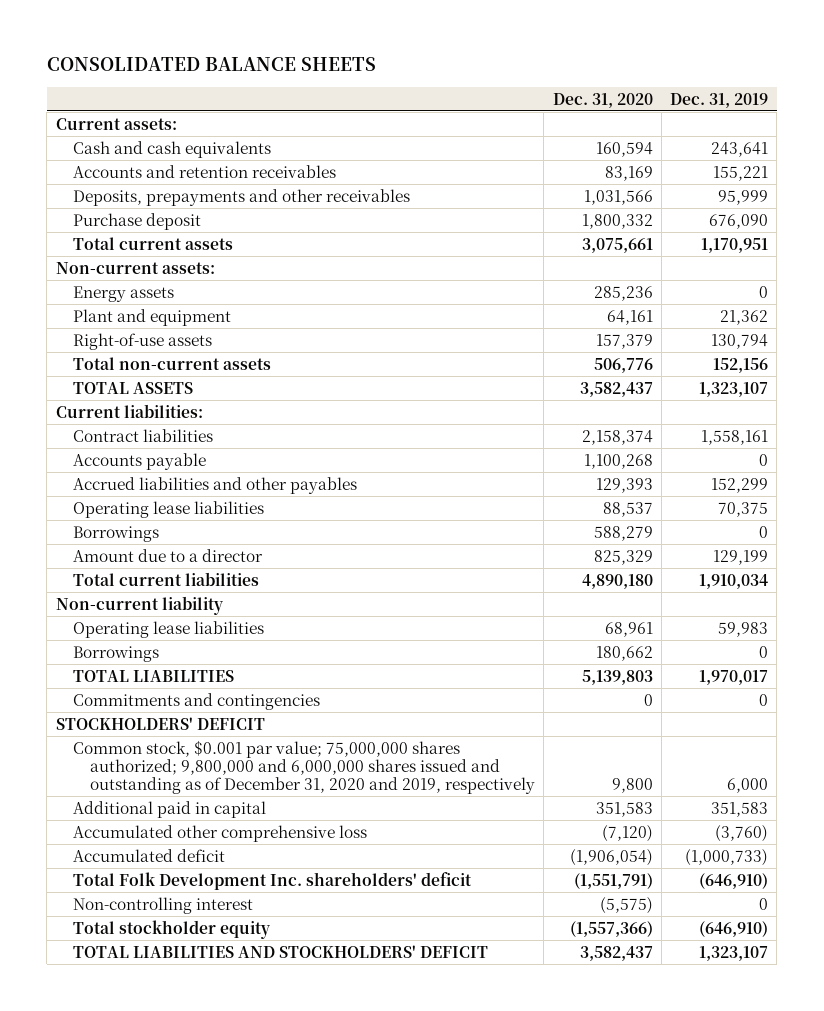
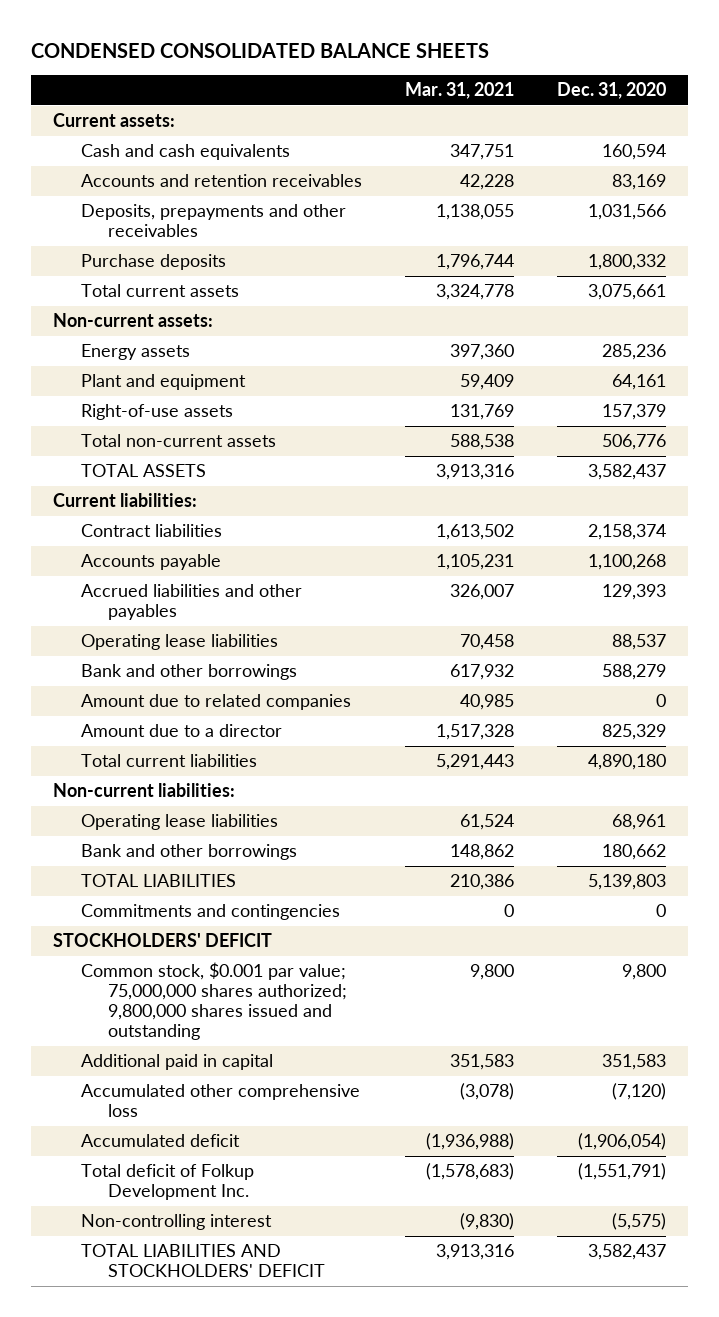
[46,57,376,72] CONSOLIDATED BALANCE SHEETS -> [31,43,490,59] CONDENSED CONSOLIDATED BALANCE SHEETS
[670,92,769,108] Dec. 31, 2019 -> none
none -> [404,82,514,100] Mar. 31, 2021
[72,212,201,230] Purchase deposit -> [80,254,226,271] Purchase deposits
[72,525,159,542] Borrowings -> [80,664,297,681] Bank and other borrowings
none -> [80,694,351,711] Amount due to related companies
[55,595,223,615] Non-current liability -> [52,783,235,798] Non-current liabilities:
[72,645,159,662] Borrowings -> [80,844,297,861] Bank and other borrowings
[72,739,535,794] Common stock, $0.001 par value; 75,000,000 shares authorized; 9,800,000 and 6,000,000 shares issued and outstanding as of December 31, 2020 and 2019, respectively -> [80,962,348,1041] Common stock, $0.001 par value; 75,000,000 shares authorized; 9,800,000 shares issued and outstanding
[72,871,472,890] Total Folk Development Inc. shareholders' deficit -> [80,1164,254,1201] Total deficit of Folkup Development Inc.
[72,919,270,939] Total stockholder equity -> none

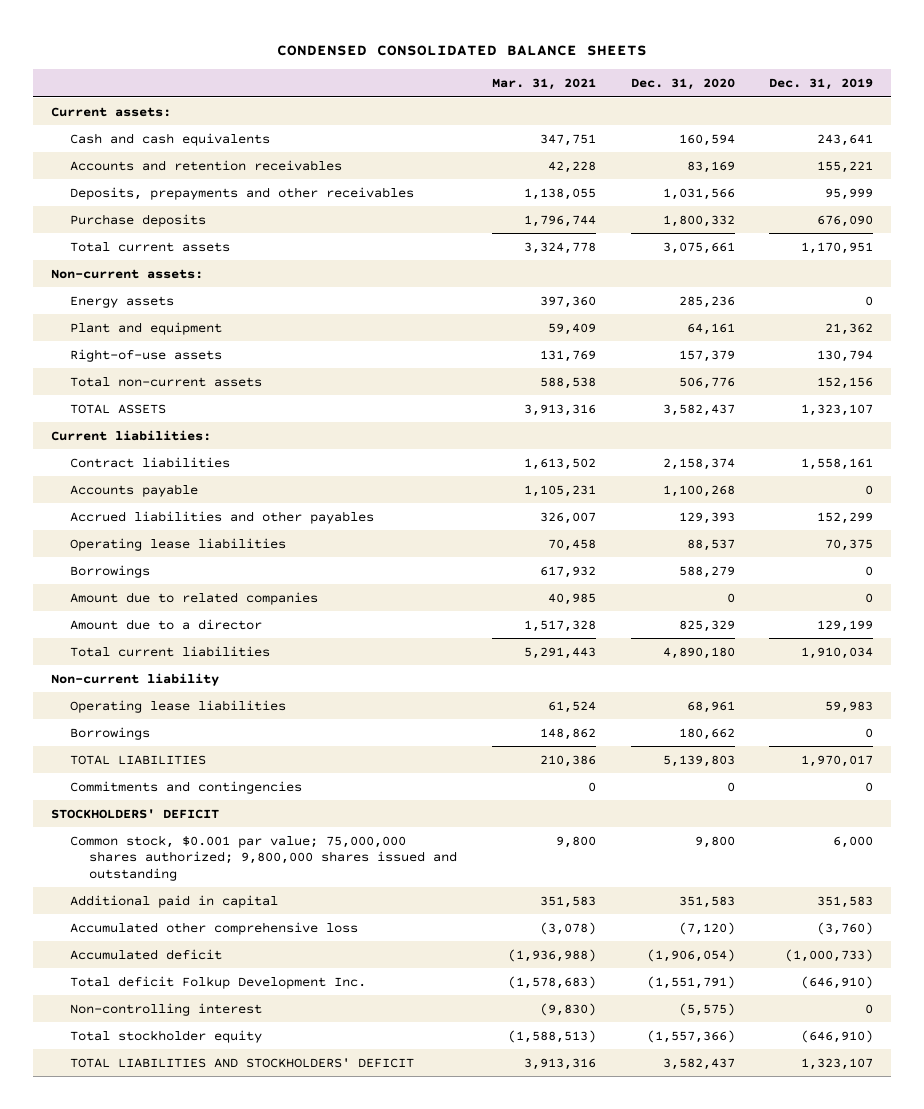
none -> [769,78,874,91] Dec. 31, 2019
[80,664,297,681] Bank and other borrowings -> [69,564,150,578] Borrowings
[52,783,235,798] Non-current liabilities: -> [50,672,219,686] Non-current liability
[80,844,297,861] Bank and other borrowings -> [69,726,150,740] Borrowings
[80,1164,254,1201] Total deficit of Folkup Development Inc. -> [69,975,366,989] Total deficit Folkup Development Inc.
none -> [69,1029,262,1043] Total stockholder equity

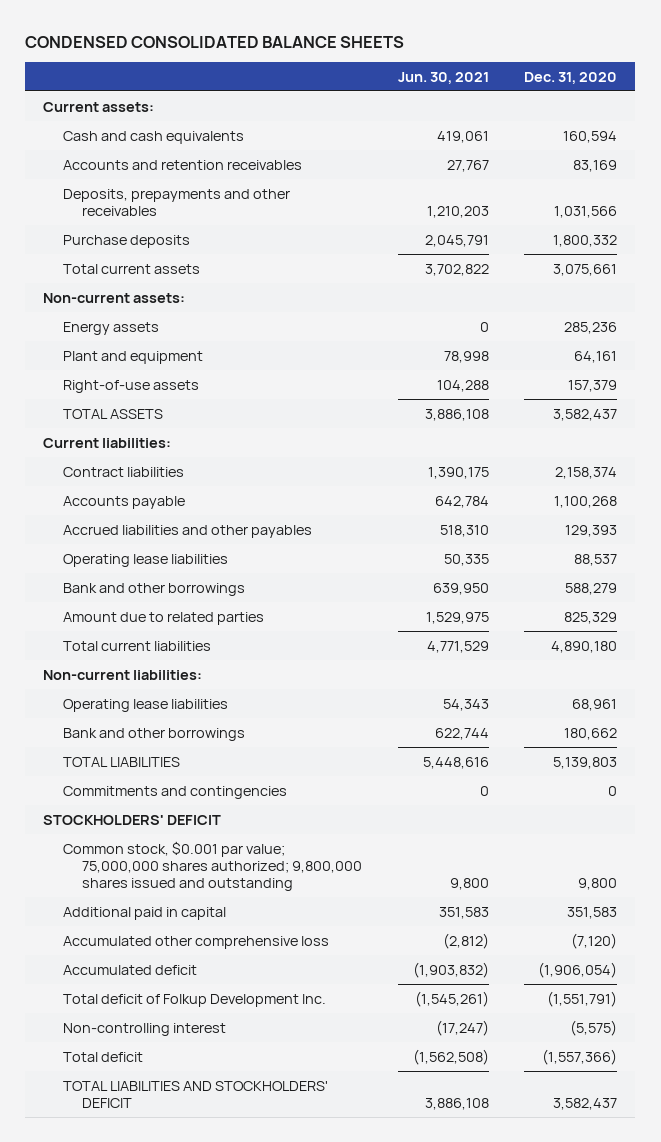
[491,78,596,91] Mar. 31, 2021 -> none
[769,78,874,91] Dec. 31, 2019 -> none
none -> [397,71,489,84] Jun. 30, 2021
[69,376,262,387] Total non-current assets -> none
[69,618,262,630] Amount due to a director -> none
[69,564,150,578] Borrowings -> [62,582,245,596] Bank and other borrowings
[69,591,318,605] Amount due to related companies -> [62,611,264,625] Amount due to related parties
[726,592,735,603] 0 -> [564,611,618,624] 825,329
[50,672,219,686] Non-current liability -> [43,669,203,680] Non-current liabilities:
[69,726,150,740] Borrowings -> [62,727,245,741] Bank and other borrowings
[69,975,366,989] Total deficit Folkup Development Inc. -> [62,993,326,1007] Total deficit of Folkup Development Inc.
[69,1029,262,1043] Total stockholder equity -> [62,1051,143,1062] Total deficit

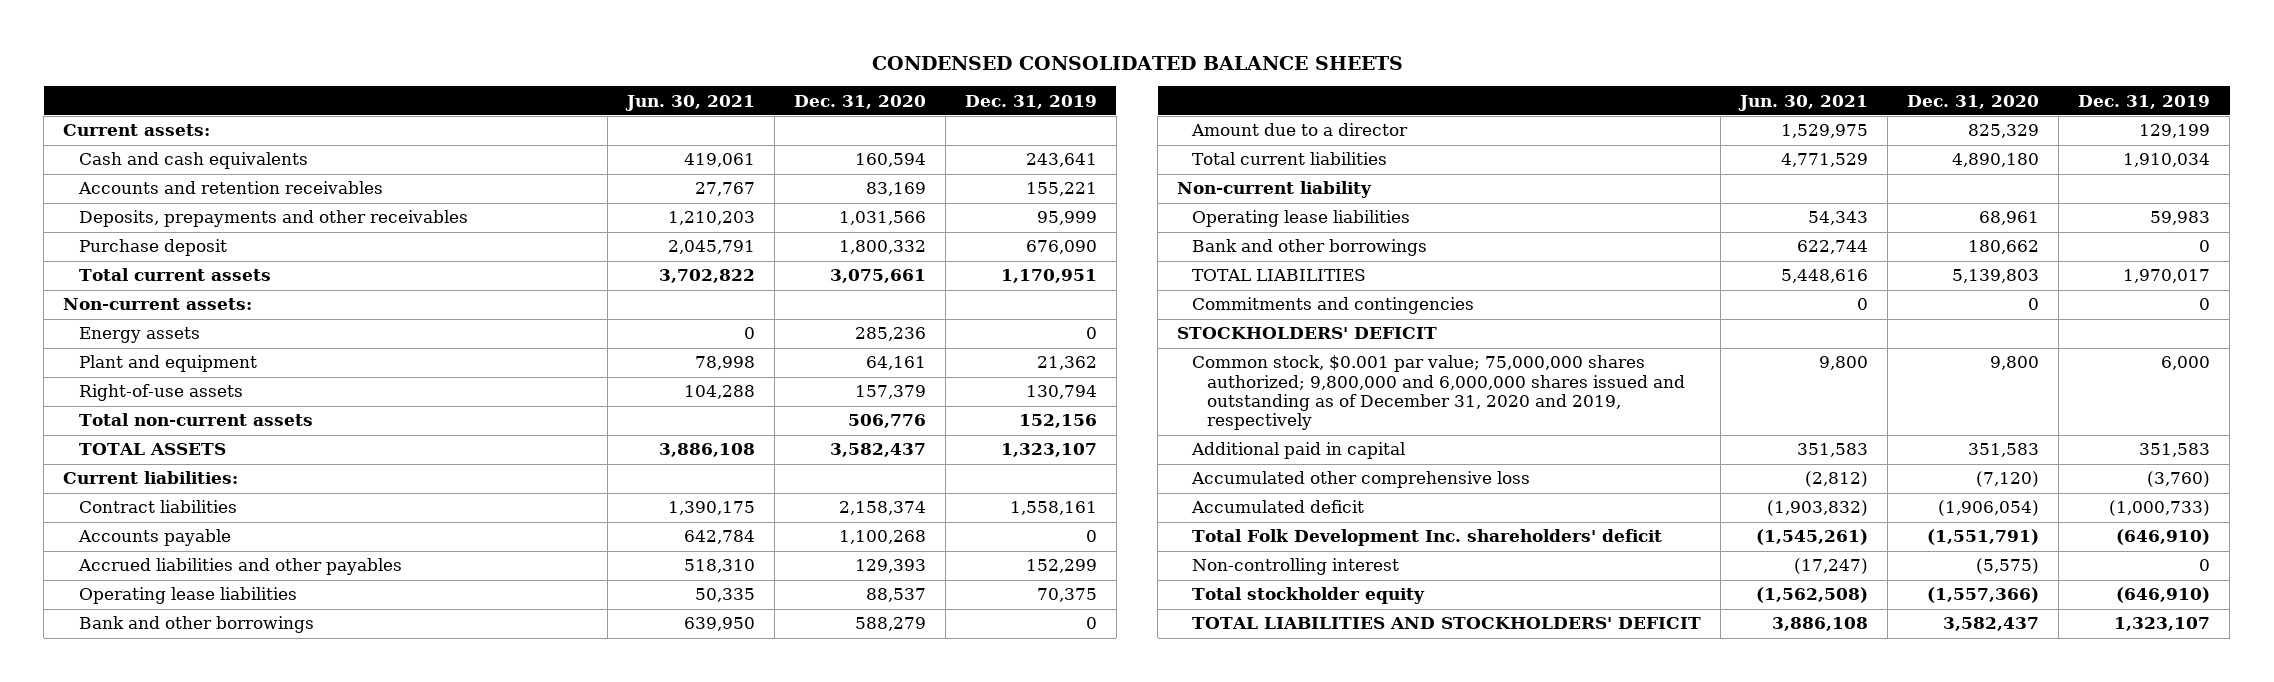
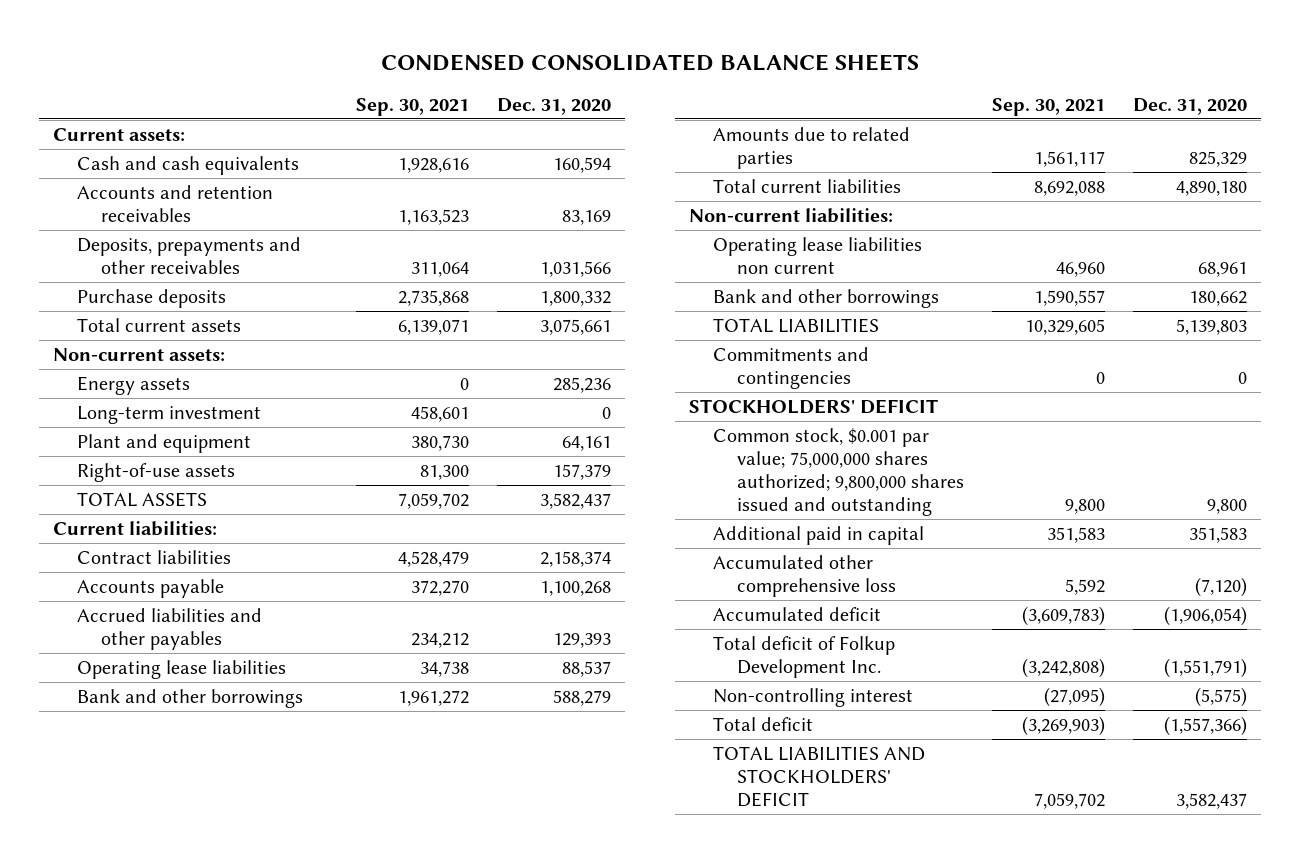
[624,94,755,111] Jun. 30, 2021 -> none
[964,94,1097,109] Dec. 31, 2019 -> none
none -> [355,97,469,116] Sep. 30, 2021
[78,239,227,257] Purchase deposit -> [76,288,226,308] Purchase deposits
none -> [76,405,261,424] Long-term investment
[78,413,313,427] Total non-current assets -> none
[1191,123,1409,137] Amount due to a director -> [712,126,910,169] Amounts due to related parties
[1177,181,1373,199] Non-current liability -> [689,207,894,223] Non-current liabilities:
[1192,210,1411,228] Operating lease liabilities -> [712,236,922,274] Operating lease liabilities non current
[1192,355,1686,431] Common stock, $0.001 par value; 75,000,000 shares authorized; 9,800,000 and 6,000,000 shares issued and outstanding as of December 31, 2020 and 2019, respectively -> [712,427,964,516] Common stock, $0.001 par value; 75,000,000 shares authorized; 9,800,000 shares issued and outstanding
[1192,529,1663,547] Total Folk Development Inc. shareholders' deficit -> [712,635,895,678] Total deficit of Folkup Development Inc.
[1192,587,1426,605] Total stockholder equity -> [712,716,813,731] Total deficit

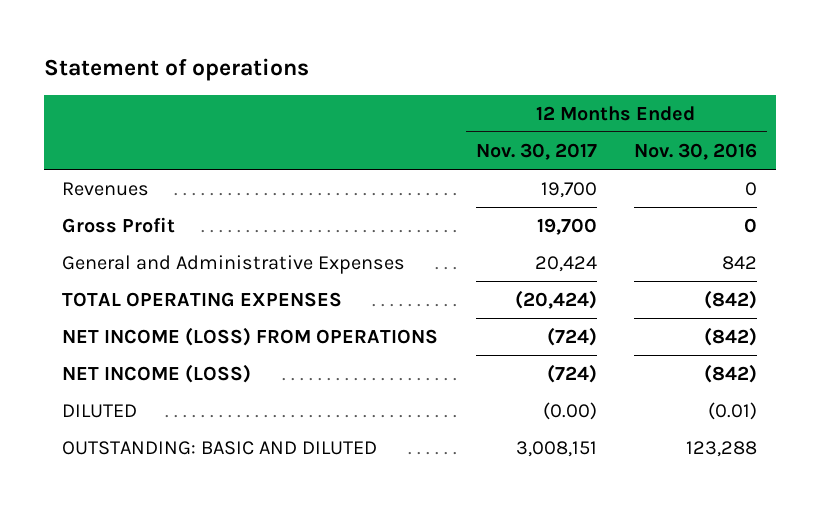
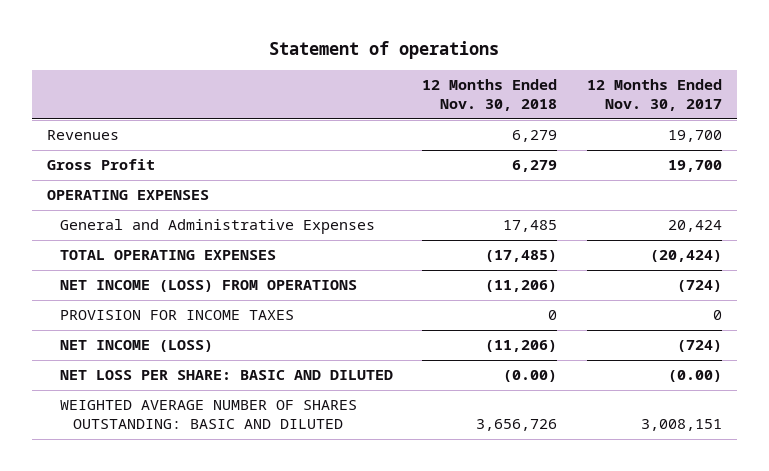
[634,142,758,160] Nov. 30, 2016 -> none
none -> [422,79,558,112] 12 Months Ended Nov. 30, 2018
none -> [46,190,209,201] OPERATING EXPENSES
none -> [59,310,294,321] PROVISION FOR INCOME TAXES
[62,403,138,418] DILUTED -> [59,370,393,381] NET LOSS PER SHARE: BASIC AND DILUTED
[62,440,378,455] OUTSTANDING: BASIC AND DILUTED -> [59,400,357,430] WEIGHTED AVERAGE NUMBER OF SHARES OUTSTANDING: BASIC AND DILUTED

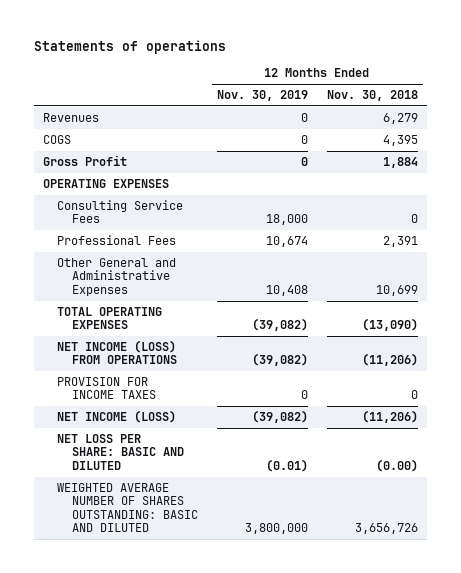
[269,41,500,60] Statement of operations -> [33,40,226,55] Statements of operations
[586,79,722,112] 12 Months Ended Nov. 30, 2017 -> none
none -> [216,90,308,102] Nov. 30, 2019
none -> [43,134,72,144] COGS
[512,160,558,173] 6,279 -> [382,156,418,168] 1,884
none -> [57,199,184,224] Consulting Service Fees
none -> [57,234,177,245] Professional Fees
[59,219,375,235] General and Administrative Expenses -> [57,257,177,296] Other General and Administrative Expenses
[503,220,558,233] 17,485 -> [375,284,418,296] 10,699
[485,250,558,263] (17,485) -> [361,318,418,332] (13,090)

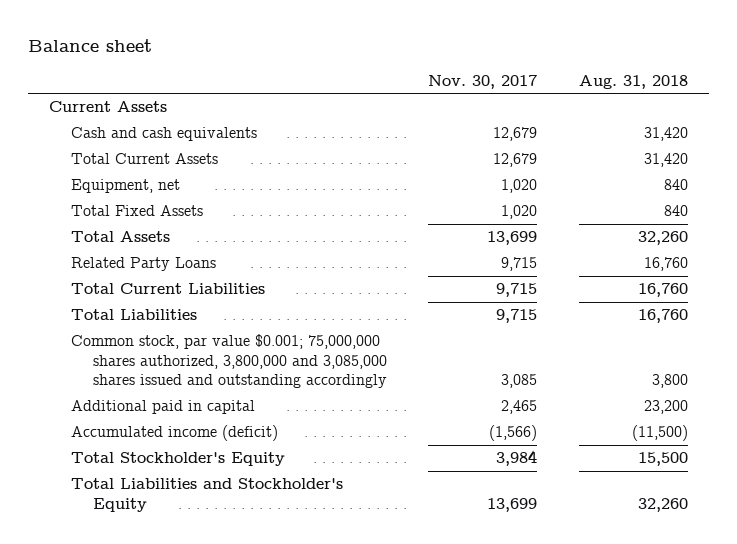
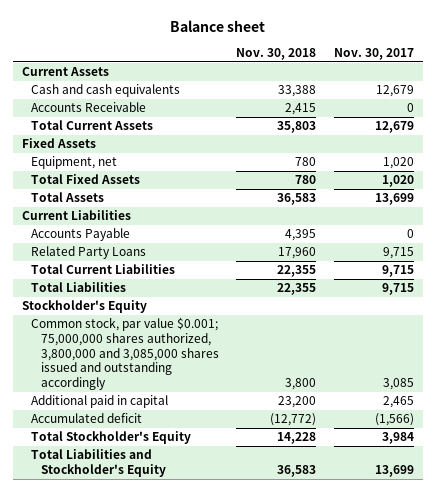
[578,74,688,89] Aug. 31, 2018 -> none
none -> [236,48,317,61] Nov. 30, 2018
none -> [31,102,147,113] Accounts Receivable
none -> [22,138,97,149] Fixed Assets
none -> [22,210,132,221] Current Liabilities
none -> [31,228,131,242] Accounts Payable
none -> [22,300,148,314] Stockholder's Equity
[70,425,278,442] Accumulated income (deficit) -> [31,413,143,424] Accumulated deficit

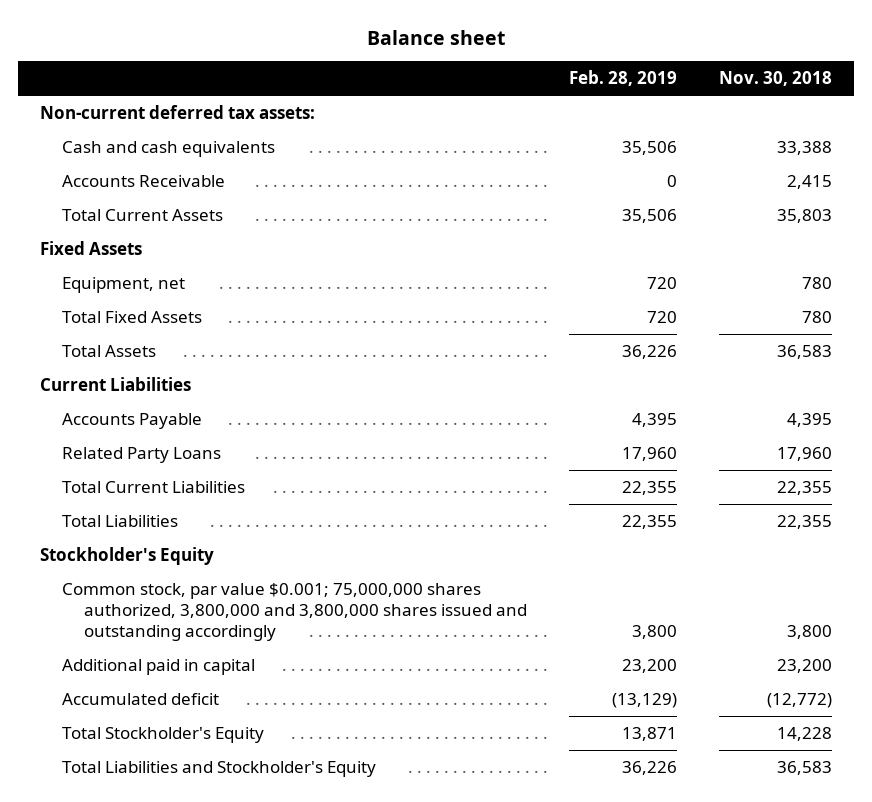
[334,48,415,61] Nov. 30, 2017 -> none
none -> [568,70,677,87] Feb. 28, 2019
[22,67,110,77] Current Assets -> [39,105,315,120] Non-current deferred tax assets:
[31,317,219,390] Common stock, par value $0.001; 75,000,000 shares authorized, 3,800,000 and 3,085,000 shares issued and outstanding accordingly -> [61,583,527,642] Common stock, par value $0.001; 75,000,000 shares authorized, 3,800,000 and 3,800,000 shares issued and outstanding accordingly

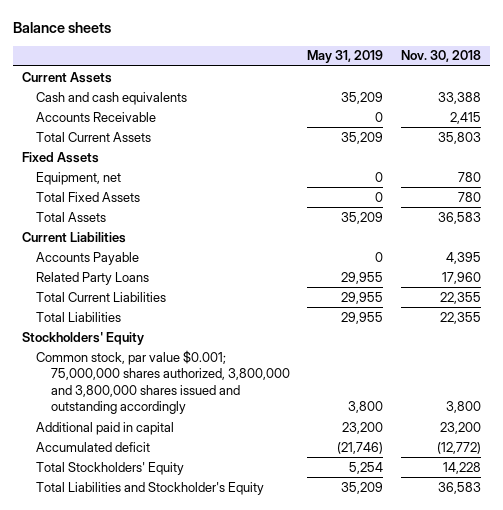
[366,29,505,45] Balance sheet -> [13,21,112,33] Balance sheets
[568,70,677,87] Feb. 28, 2019 -> none
none -> [307,50,384,64] May 31, 2019
[39,105,315,120] Non-current deferred tax assets: -> [21,71,112,83] Current Assets
[39,547,214,566] Stockholder's Equity -> [21,331,144,345] Stockholders' Equity
[61,727,264,744] Total Stockholder's Equity -> [36,461,185,475] Total Stockholders' Equity

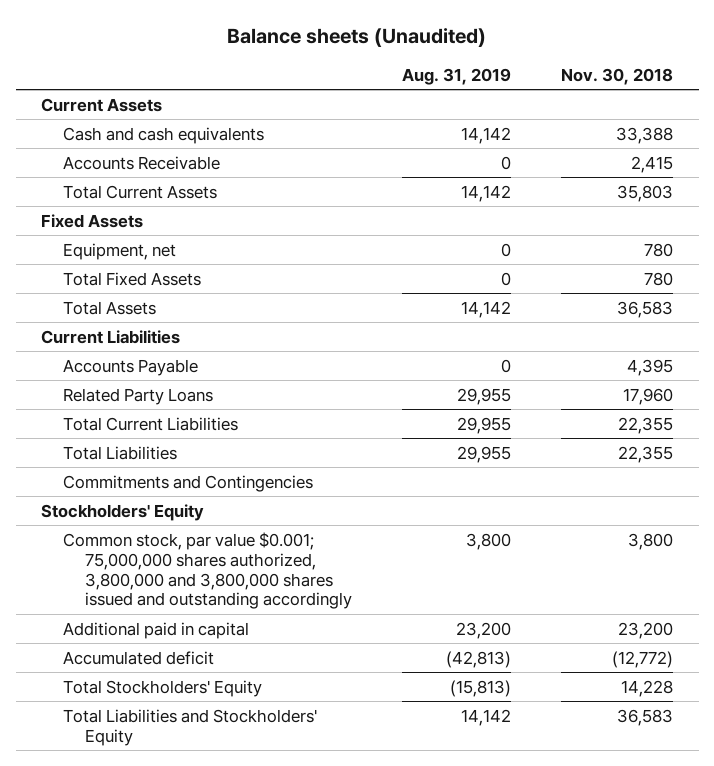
[13,21,112,33] Balance sheets -> [227,27,487,47] Balance sheets (Unaudited)
[307,50,384,64] May 31, 2019 -> none
none -> [401,67,511,85] Aug. 31, 2019
none -> [62,474,313,492] Commitments and Contingencies
[36,481,265,495] Total Liabilities and Stockholder's Equity -> [62,708,317,746] Total Liabilities and Stockholders' Equity

